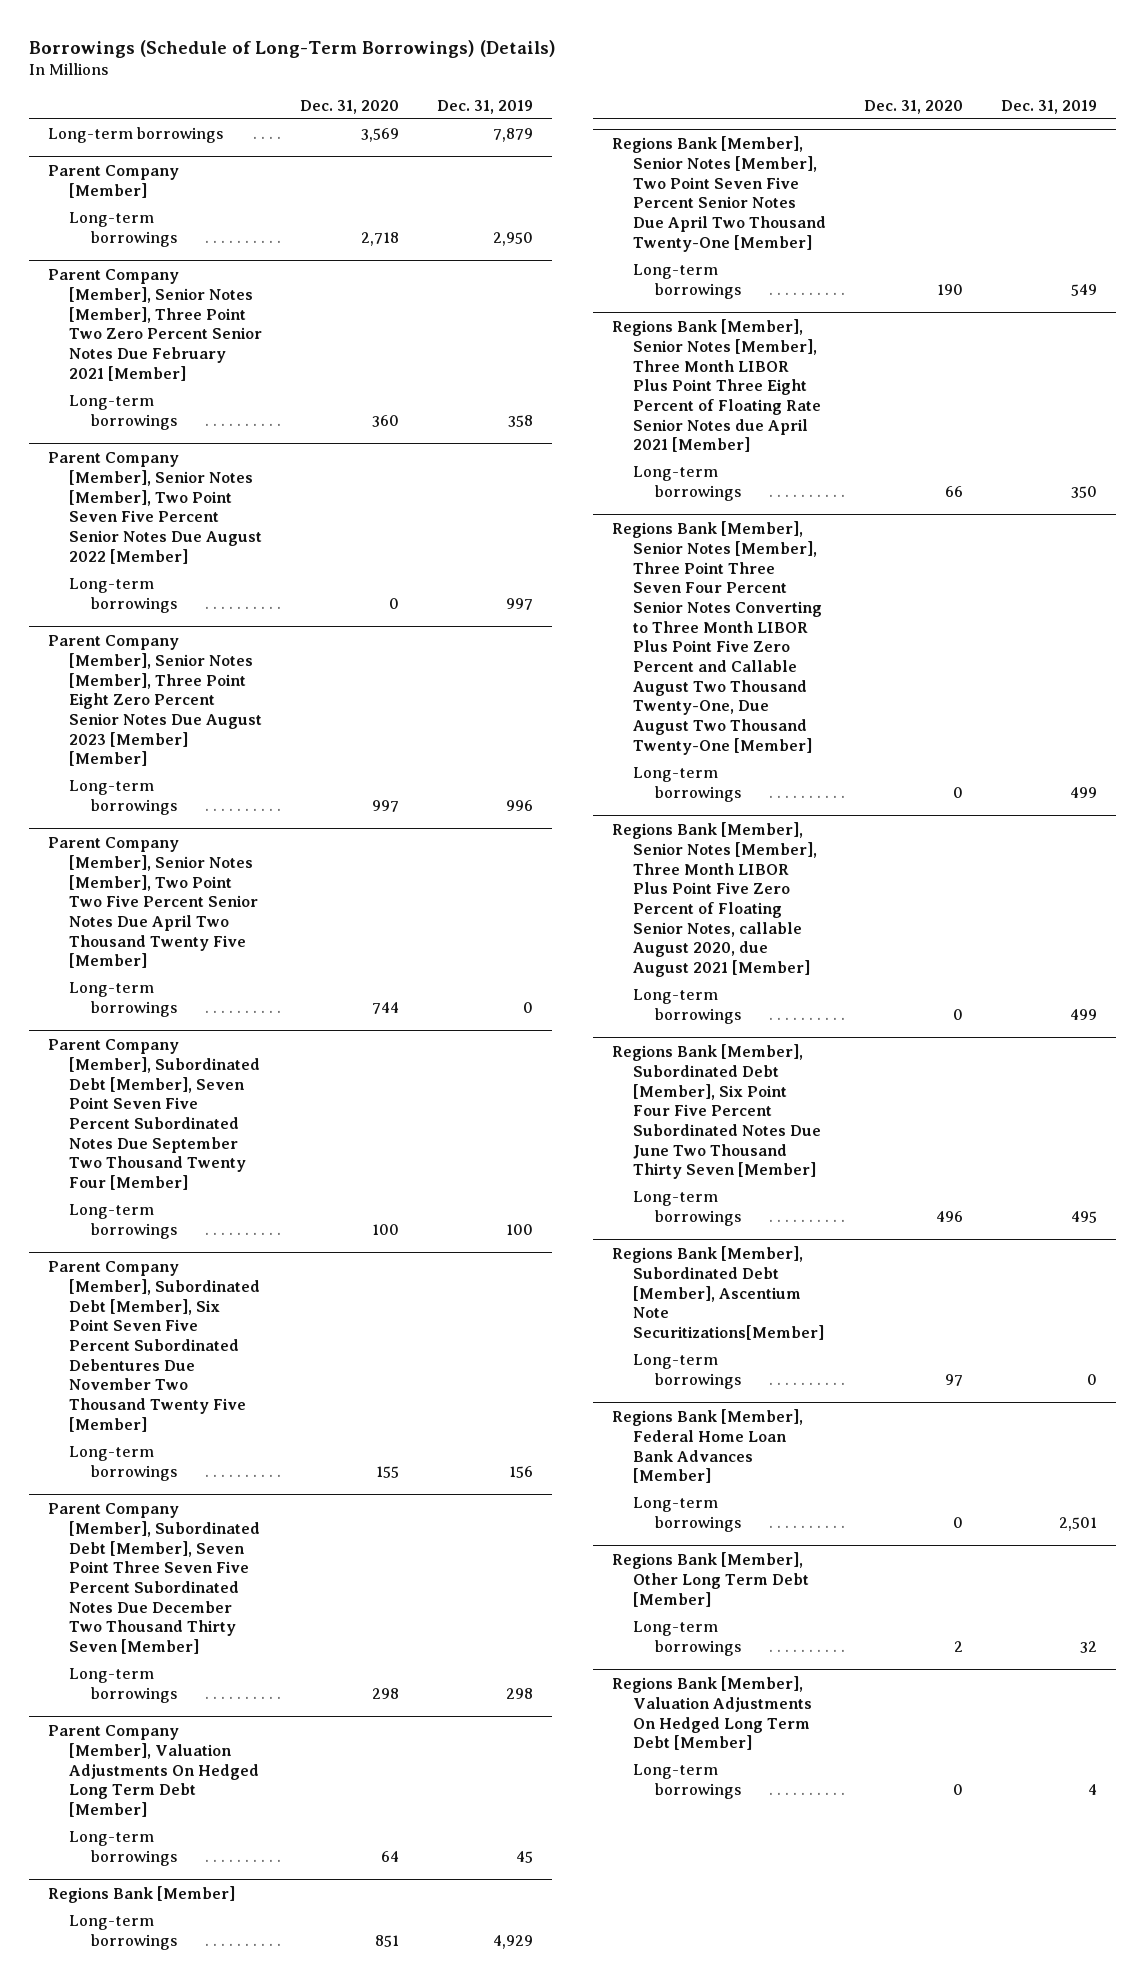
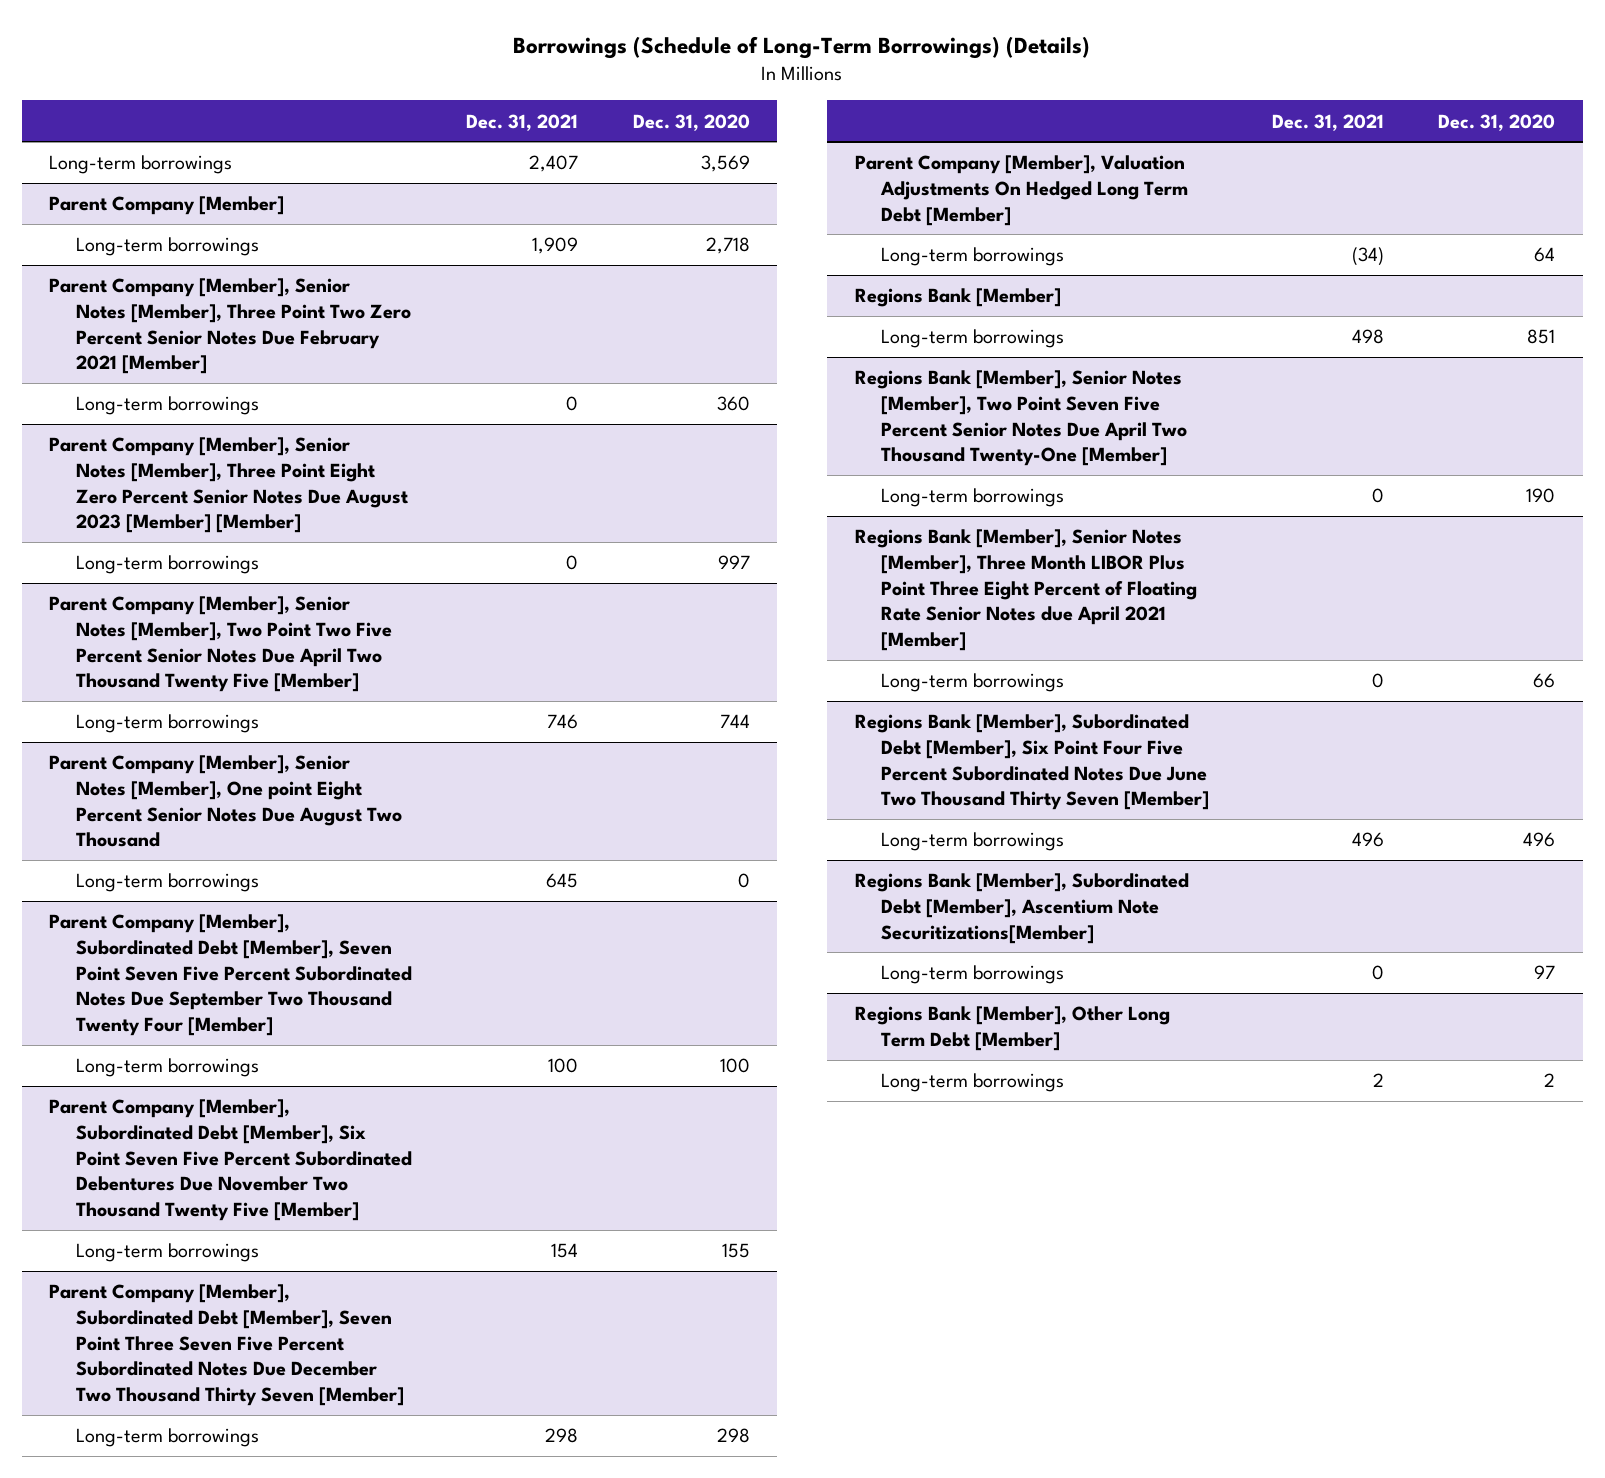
[437,99,534,114] Dec. 31, 2019 -> none
none -> [466,113,579,131] Dec. 31, 2021
[47,452,263,564] Parent Company [Member], Senior Notes [Member], Two Point Seven Five Percent Senior Notes Due August 2022 [Member] -> none
[69,578,177,613] Long-term borrowings -> none
none -> [49,755,402,848] Parent Company [Member], Senior Notes [Member], One point Eight Percent Senior Notes Due August Two Thousand
none -> [75,873,259,893] Long-term borrowings
[611,521,823,755] Regions Bank [Member], Senior Notes [Member], Three Point Three Seven Four Percent Senior Notes Converting to Three Month LIBOR Plus Point Five Zero Percent and Callable August Two Thousand Twenty-One, Due August Two Thousand Twenty-One [Member] -> none
[633,767,741,802] Long-term borrowings -> none
[611,822,818,978] Regions Bank [Member], Senior Notes [Member], Three Month LIBOR Plus Point Five Zero Percent of Floating Senior Notes, callable August 2020, due August 2021 [Member] -> none
[633,989,741,1024] Long-term borrowings -> none
[611,1409,803,1484] Regions Bank [Member], Federal Home Loan Bank Advances [Member] -> none
[633,1497,741,1532] Long-term borrowings -> none
[611,1676,813,1751] Regions Bank [Member], Valuation Adjustments On Hedged Long Term Debt [Member] -> none
[633,1764,741,1799] Long-term borrowings -> none

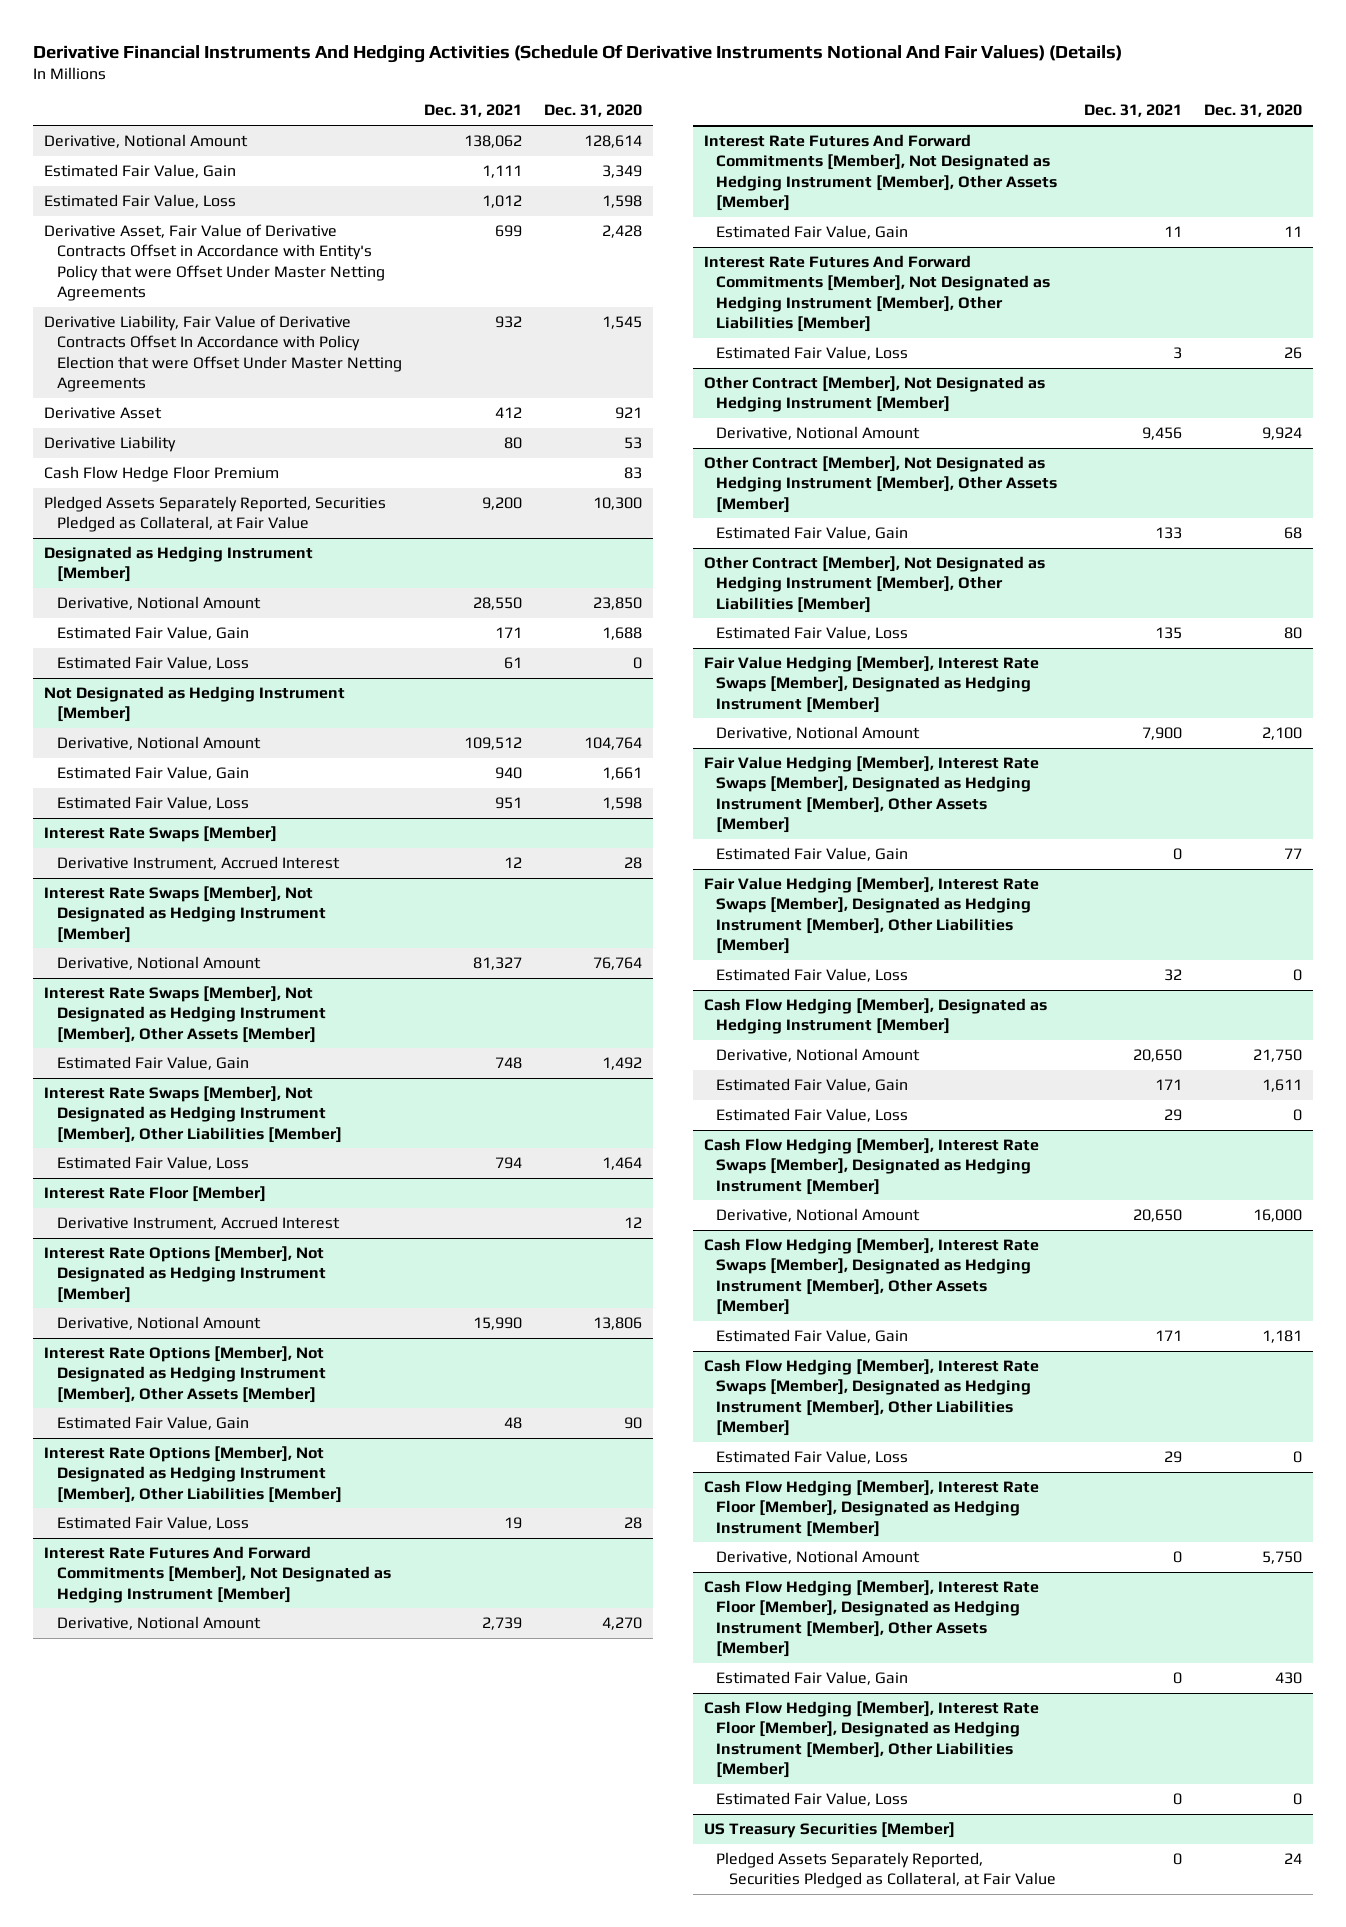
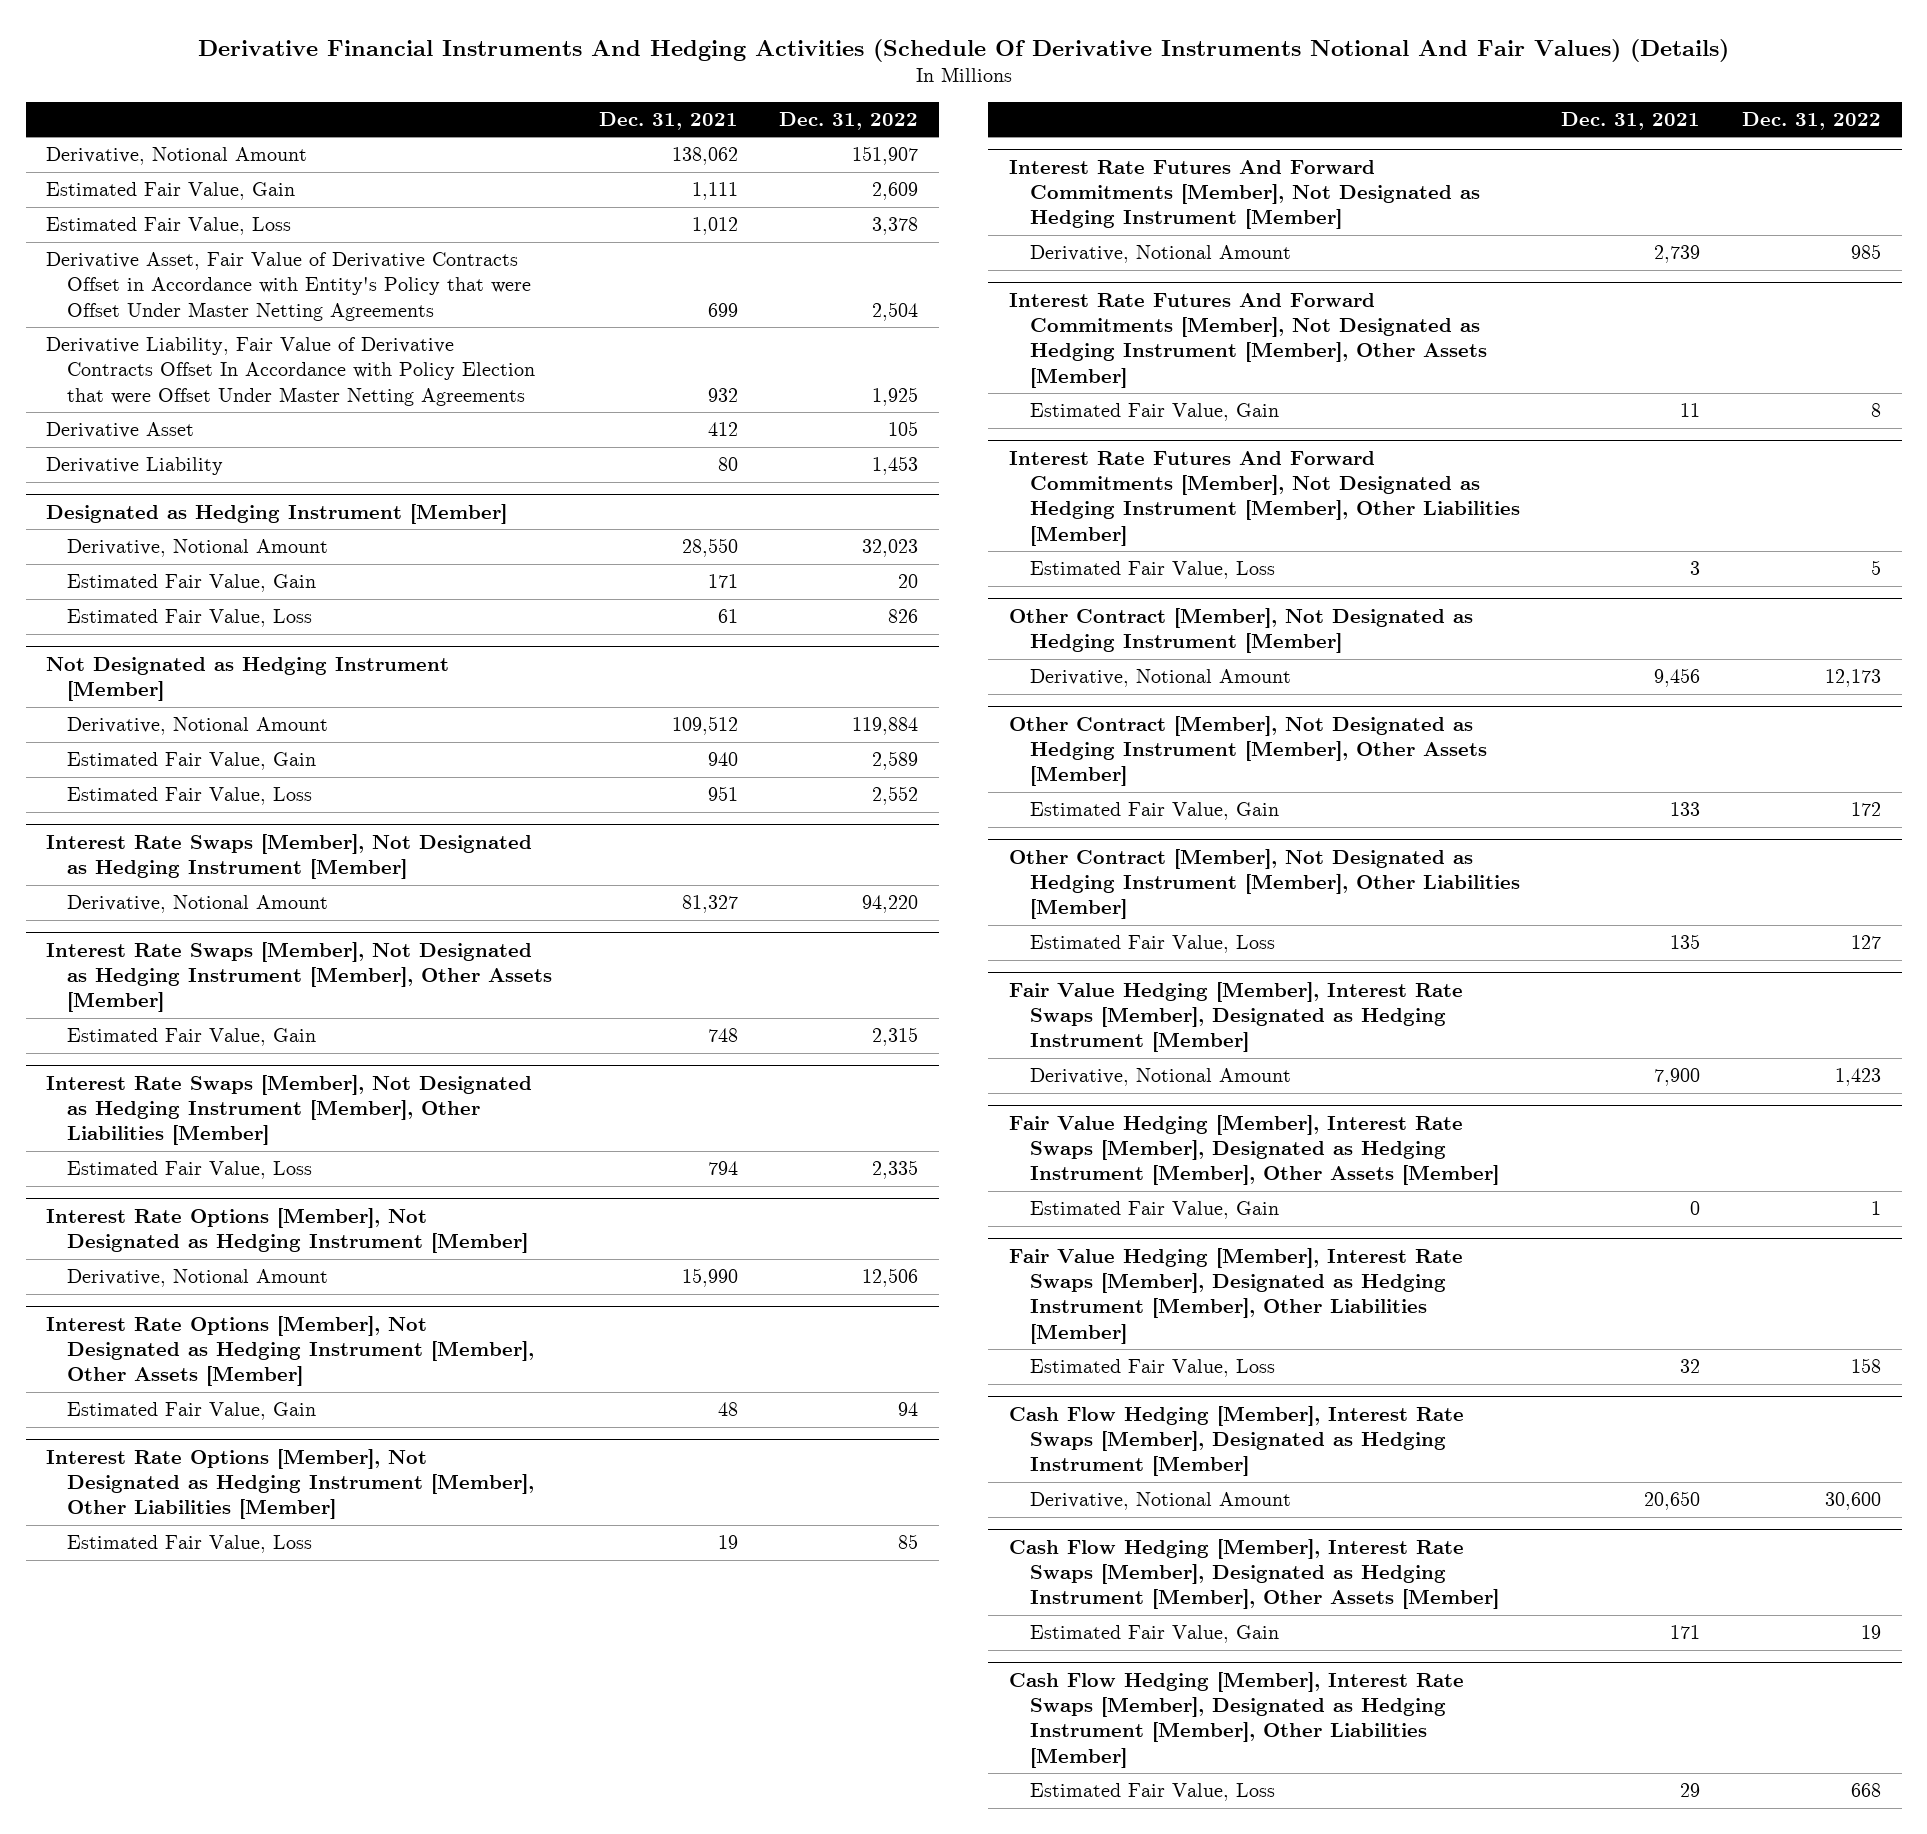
[544,104,643,118] Dec. 31, 2020 -> none
none -> [779,111,919,130] Dec. 31, 2022
[44,466,280,483] Cash Flow Hedge Floor Premium -> none
[44,496,387,533] Pledged Assets Separately Reported, Securities Pledged as Collateral, at Fair Value -> none
[44,826,278,843] Interest Rate Swaps [Member] -> none
[56,856,340,871] Derivative Instrument, Accrued Interest -> none
[44,1186,267,1203] Interest Rate Floor [Member] -> none
[56,1216,340,1231] Derivative Instrument, Accrued Interest -> none
[704,998,1048,1035] Cash Flow Hedging [Member], Designated as Hedging Instrument [Member] -> none
[716,1048,921,1063] Derivative, Notional Amount -> none
[716,1078,909,1093] Estimated Fair Value, Gain -> none
[716,1108,909,1123] Estimated Fair Value, Loss -> none
[704,1480,1040,1537] Cash Flow Hedging [Member], Interest Rate Floor [Member], Designated as Hedging Instrument [Member] -> none
[716,1550,921,1565] Derivative, Notional Amount -> none
[704,1580,1040,1657] Cash Flow Hedging [Member], Interest Rate Floor [Member], Designated as Hedging Instrument [Member], Other Assets [Member] -> none
[716,1671,909,1686] Estimated Fair Value, Gain -> none
[704,1701,1040,1778] Cash Flow Hedging [Member], Interest Rate Floor [Member], Designated as Hedging Instrument [Member], Other Liabilities [Member] -> none
[716,1792,909,1807] Estimated Fair Value, Loss -> none
[704,1822,956,1839] US Treasury Securities [Member] -> none
[716,1852,1056,1889] Pledged Assets Separately Reported, Securities Pledged as Collateral, at Fair Value -> none

